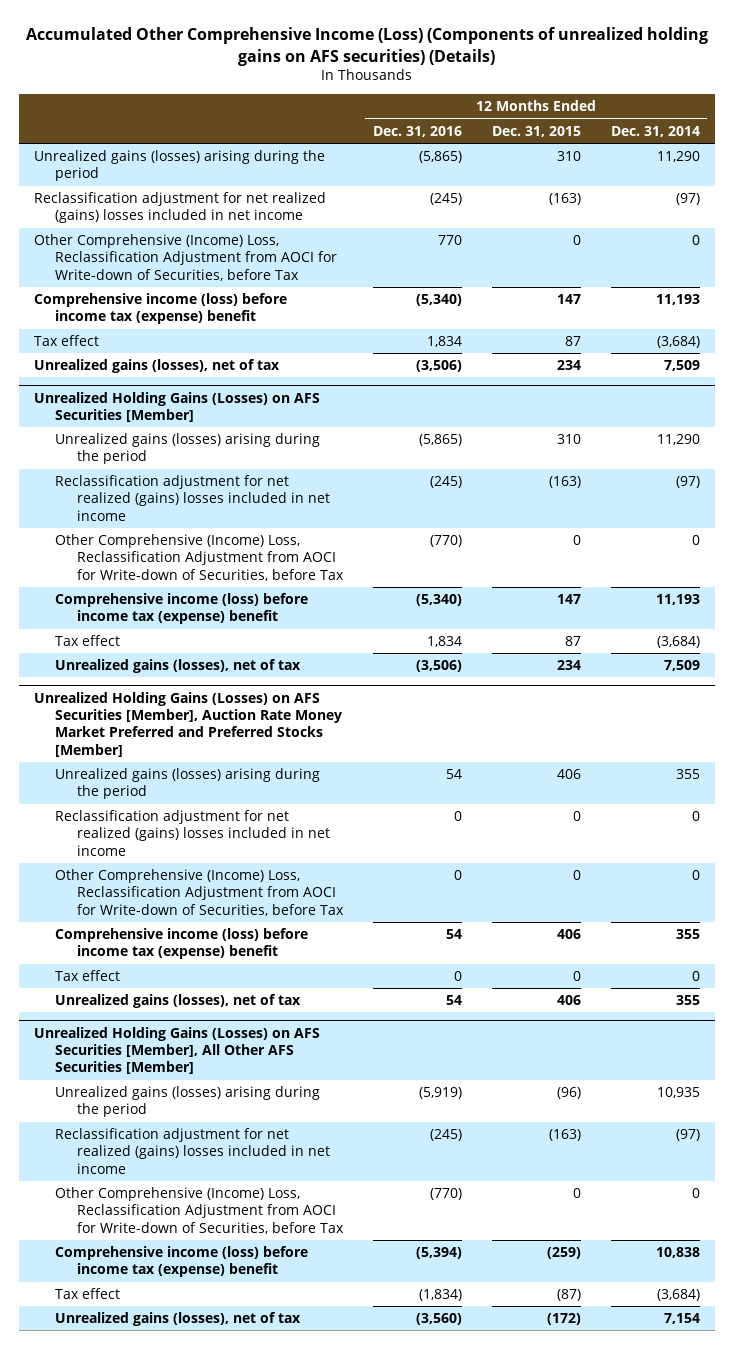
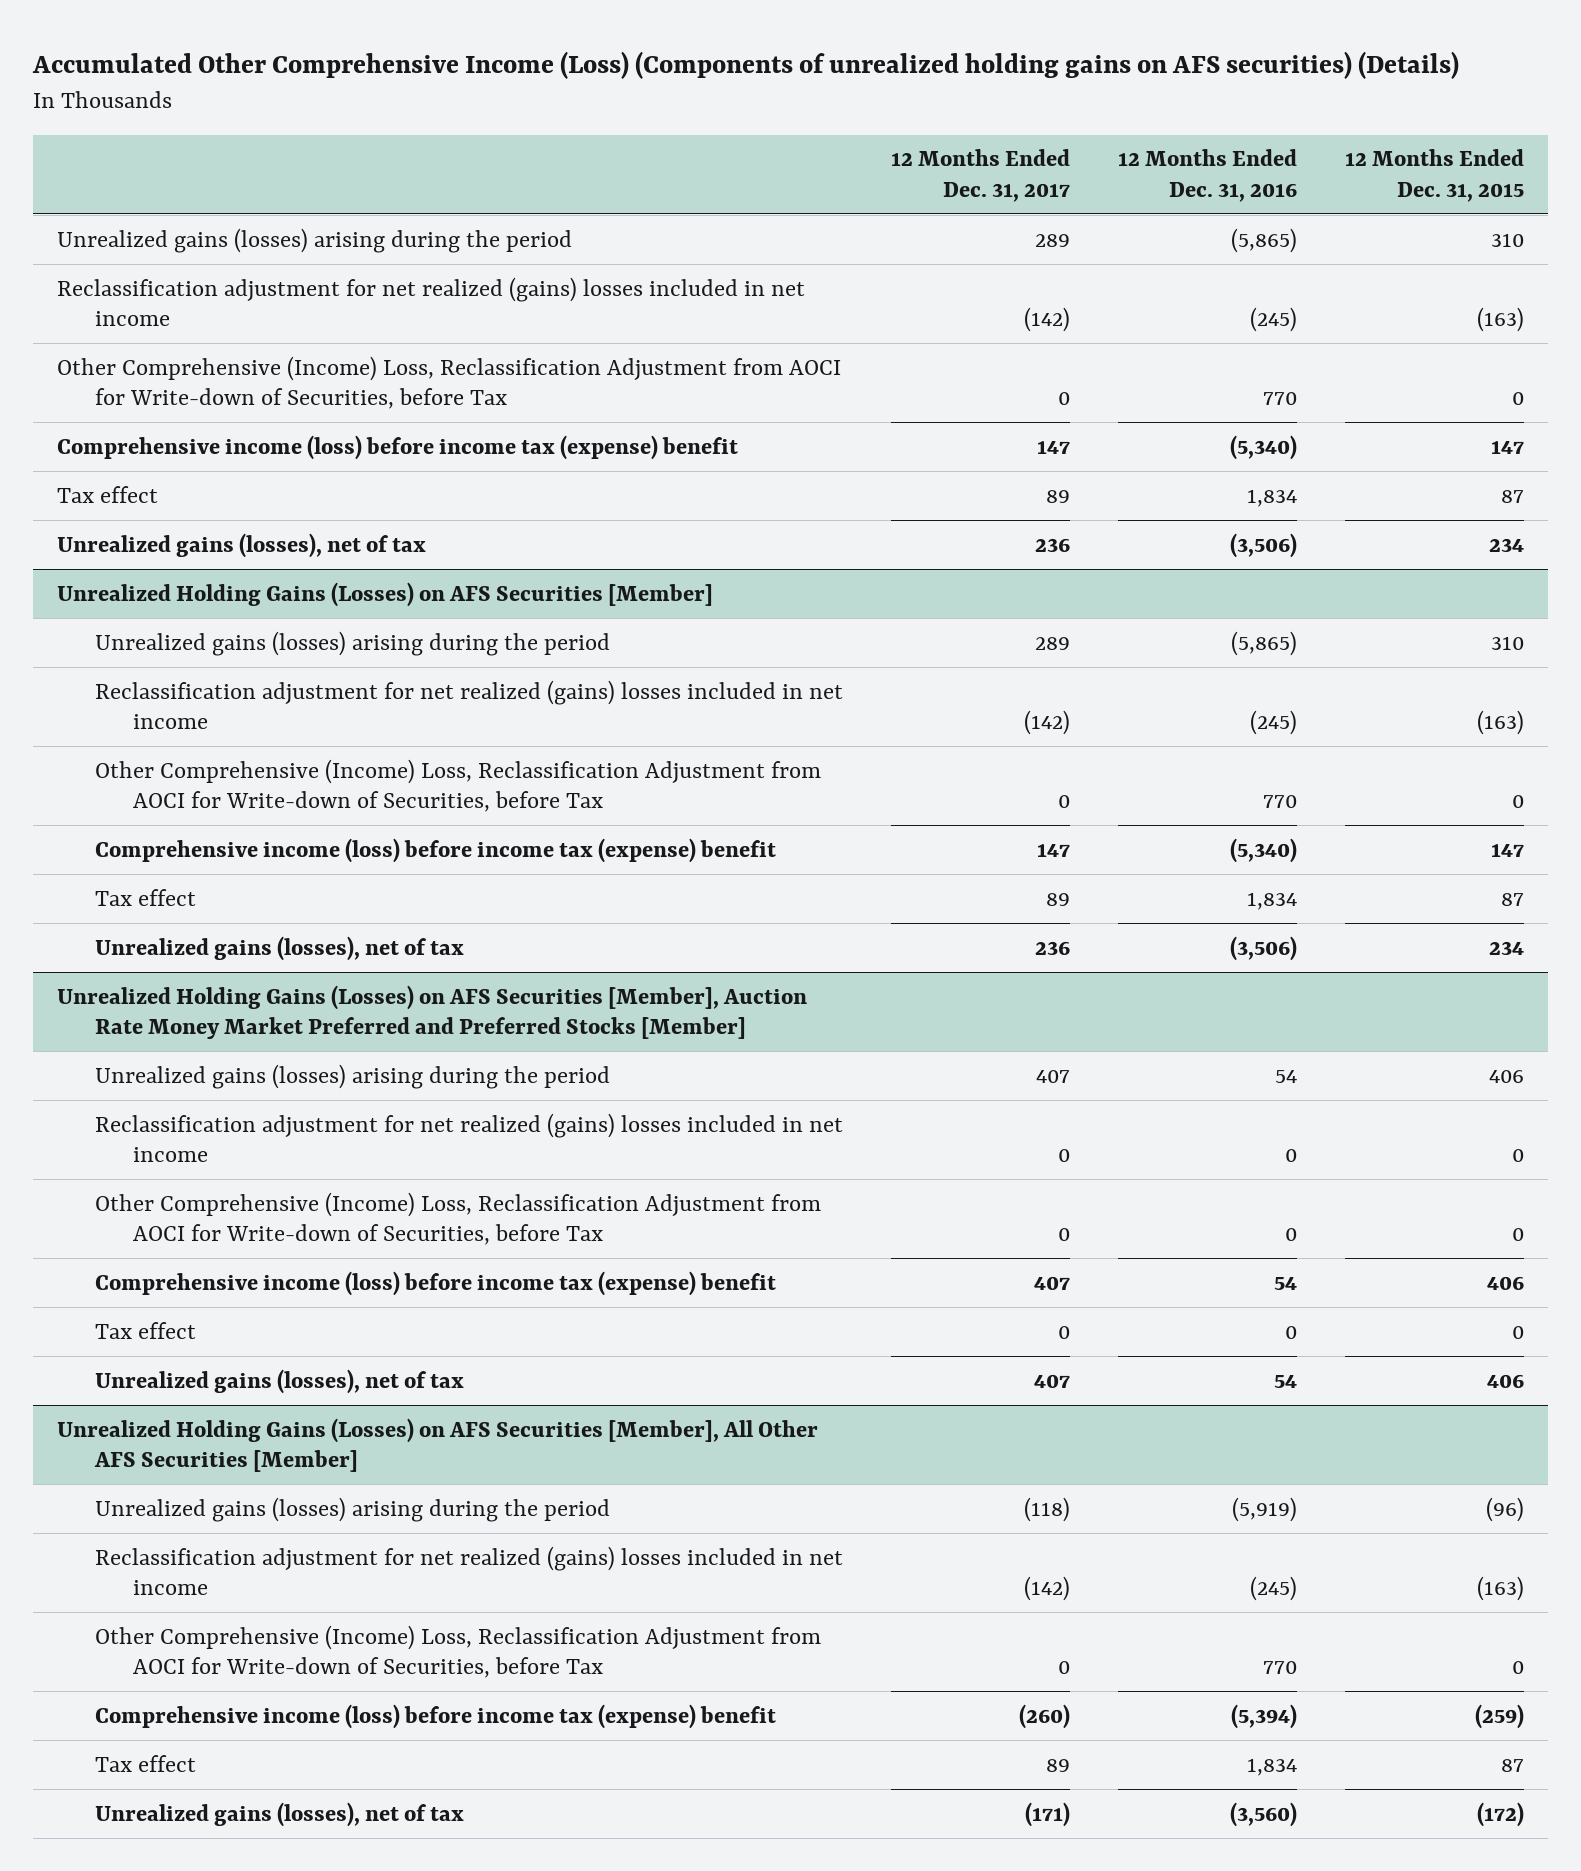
[610,125,700,137] Dec. 31, 2014 -> none
none -> [890,149,1070,202] 12 Months Ended Dec. 31, 2017
[429,535,462,548] (770) -> [1262,795,1297,809] 770
[429,1188,462,1201] (770) -> [1262,1661,1297,1675] 770
[418,1289,462,1302] (1,834) -> [1246,1757,1297,1776] 1,834
[556,1289,581,1302] (87) -> [1501,1758,1525,1772] 87

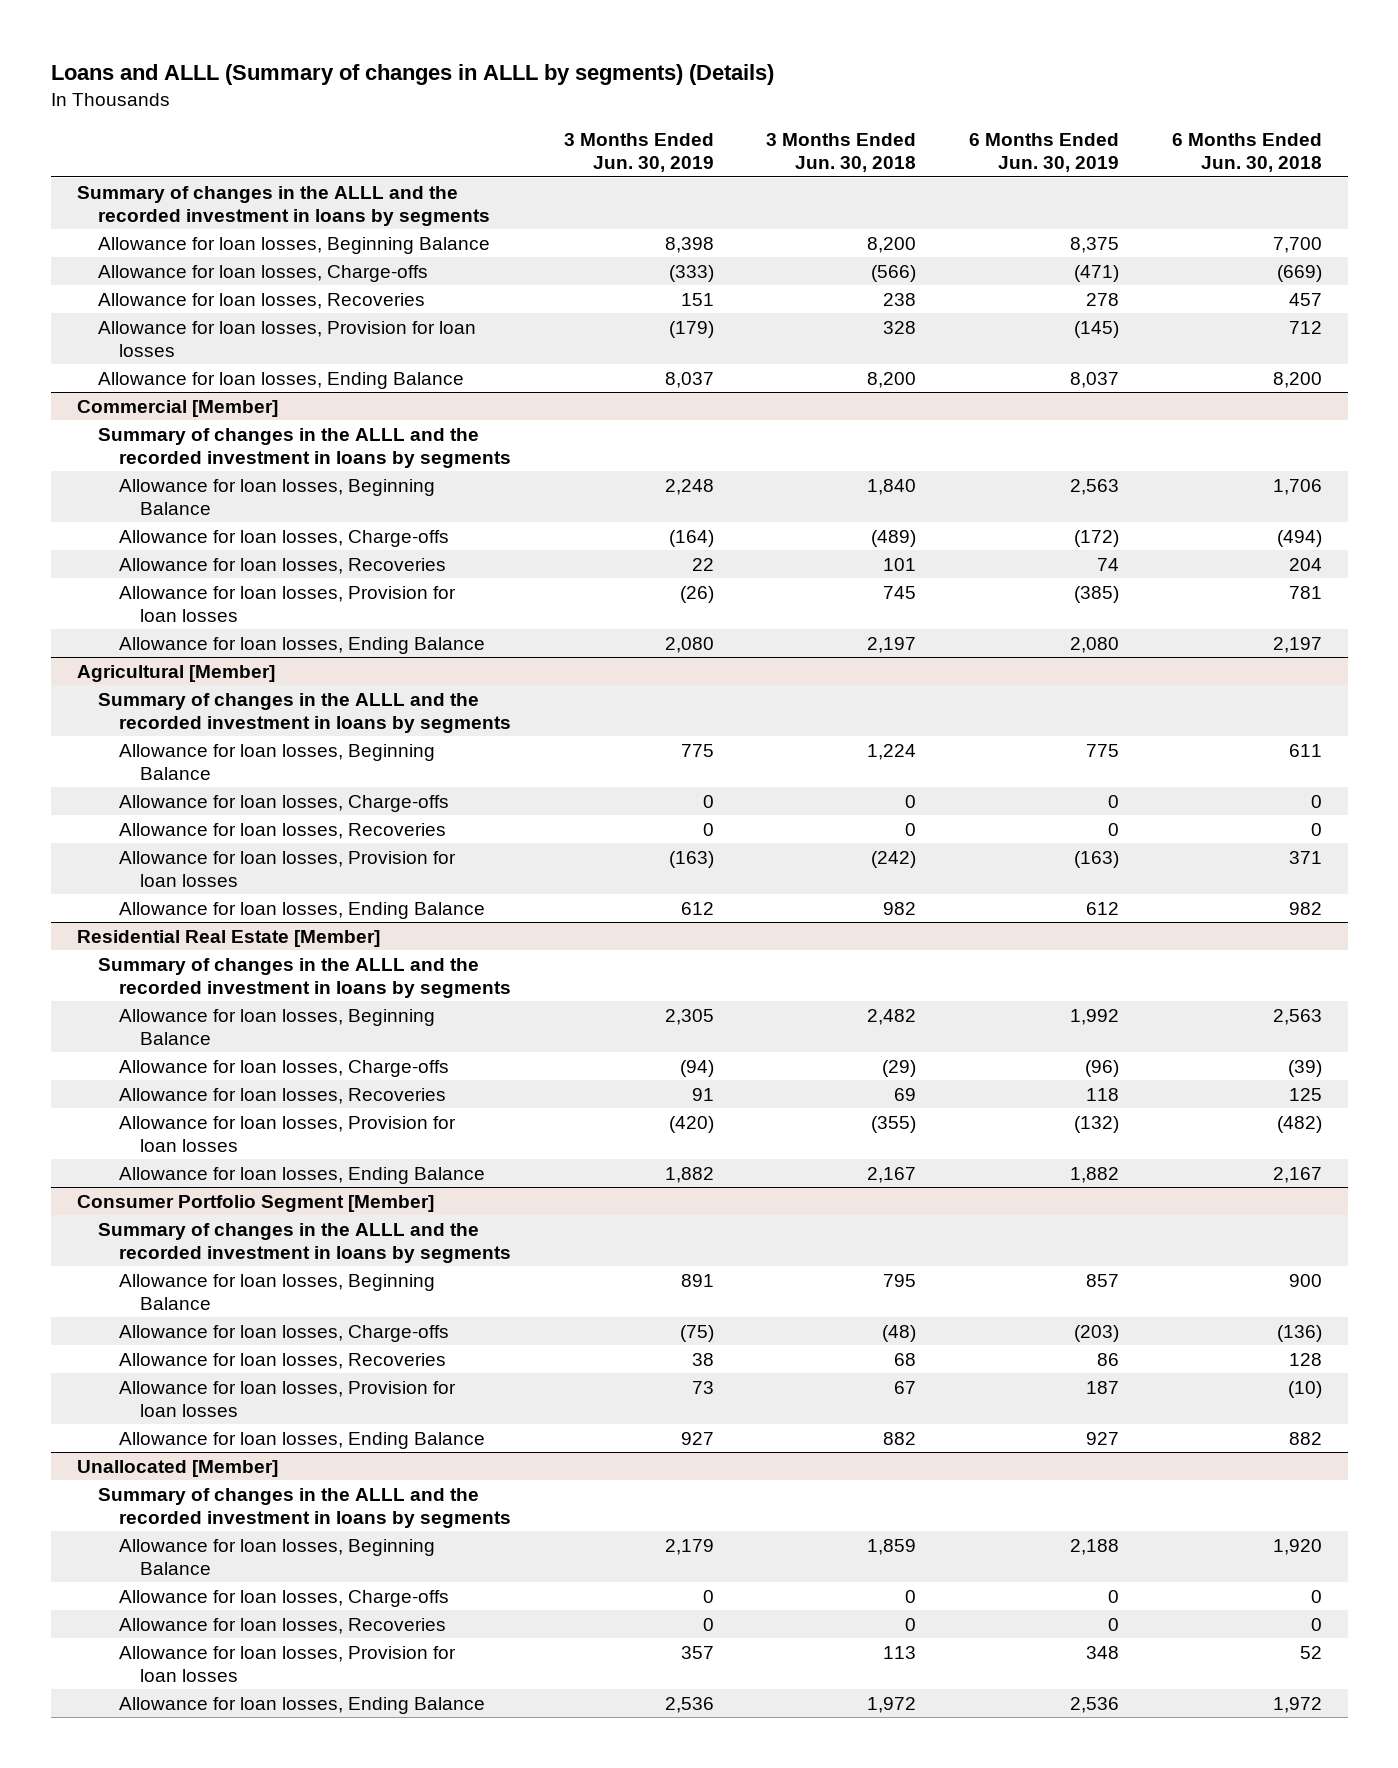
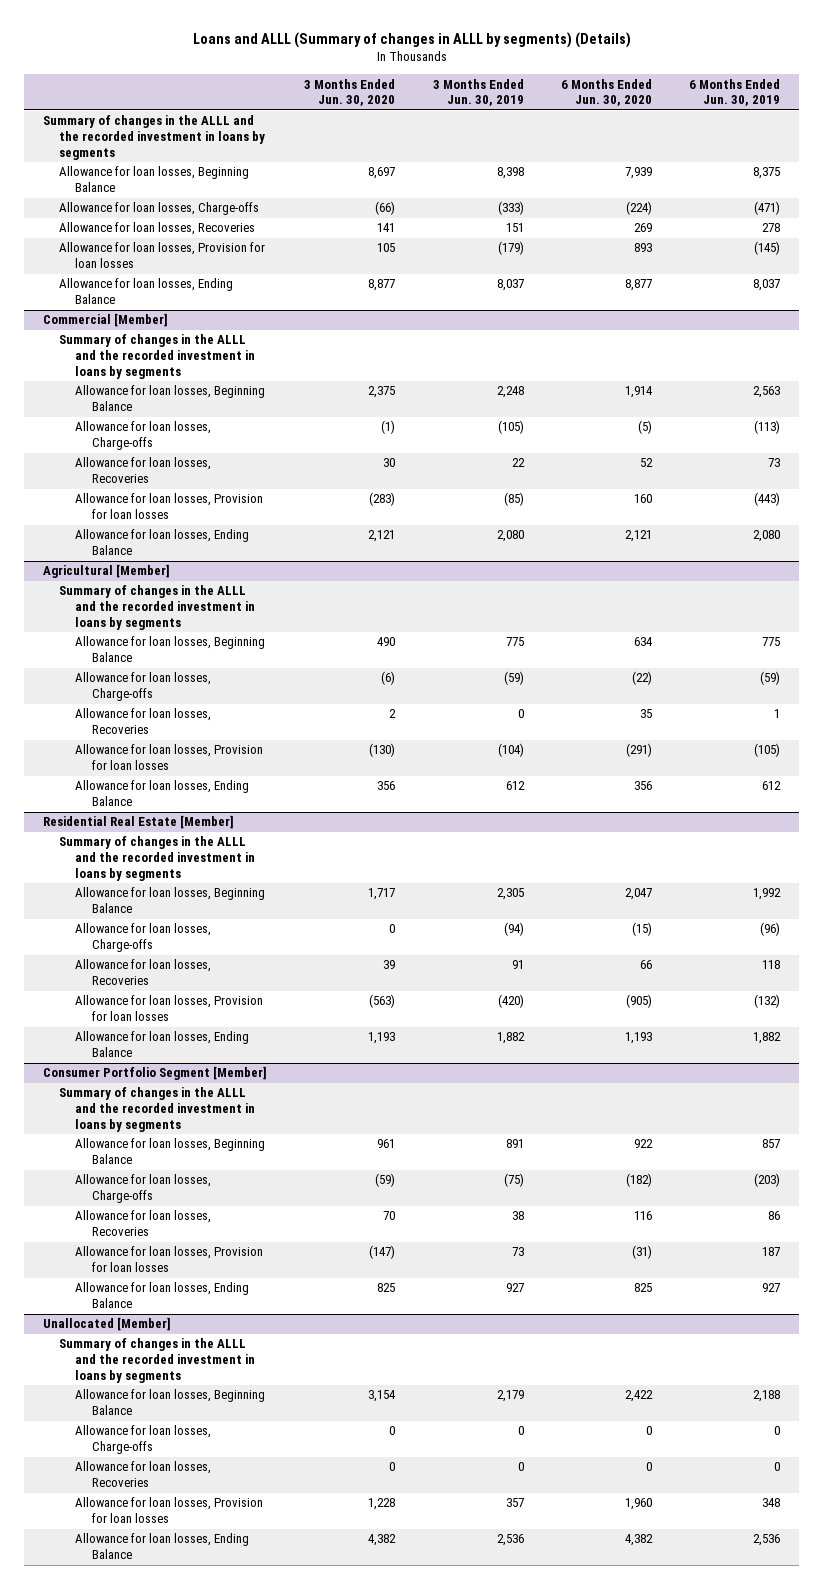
[766,133,917,173] 3 Months Ended Jun. 30, 2018 -> none
[1171,133,1322,173] 6 Months Ended Jun. 30, 2018 -> none
none -> [304,78,396,107] 3 Months Ended Jun. 30, 2020
none -> [560,78,652,107] 6 Months Ended Jun. 30, 2020
[668,529,714,547] (164) -> [497,420,524,435] (105)
[1073,529,1119,547] (172) -> [754,420,781,435] (113)
[1096,557,1119,571] 74 -> [768,458,781,468] 73
[679,585,714,603] (26) -> [503,492,524,507] (85)
[1073,585,1119,603] (385) -> [754,492,781,507] (443)
[702,794,714,808] 0 -> [503,671,524,686] (59)
[1107,794,1119,808] 0 -> [760,671,781,686] (59)
[1107,822,1119,836] 0 -> [774,709,781,719] 1
[668,850,714,868] (163) -> [497,743,524,758] (104)
[1073,850,1119,868] (163) -> [754,743,781,758] (105)

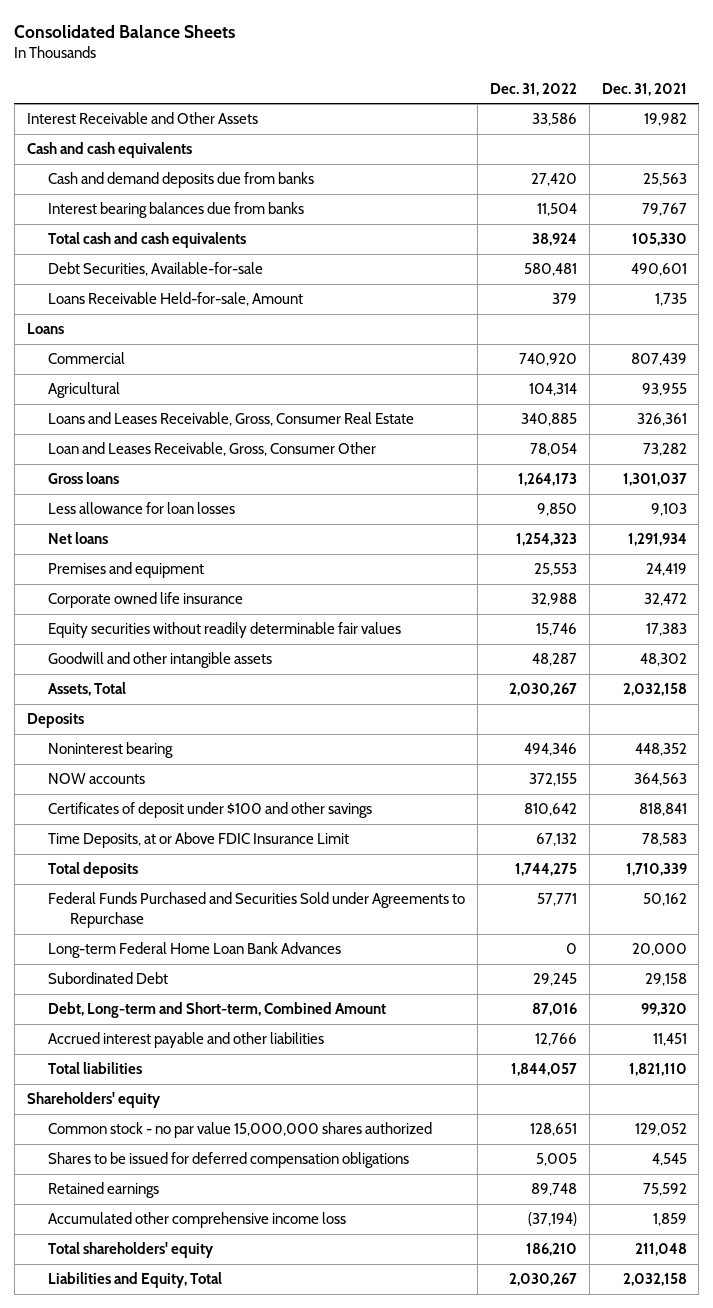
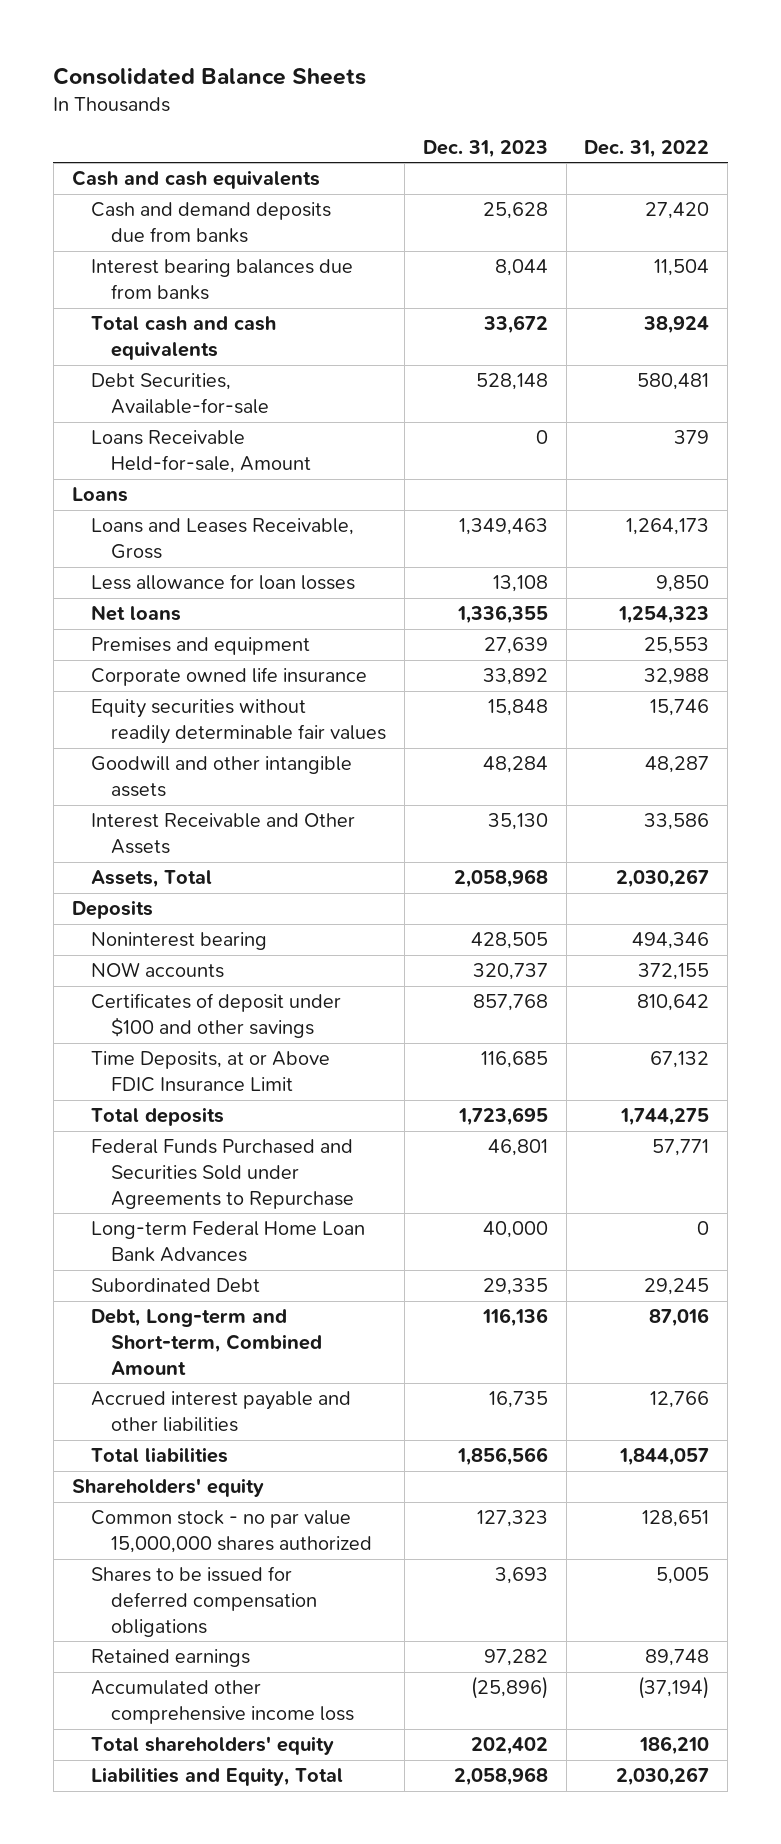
[601,82,687,96] Dec. 31, 2021 -> none
none -> [422,139,548,158] Dec. 31, 2023
[48,352,126,365] Commercial -> none
[48,382,121,399] Agricultural -> none
[48,412,415,427] Loans and Leases Receivable, Gross, Consumer Real Estate -> none
[48,442,377,457] Loan and Leases Receivable, Gross, Consumer Other -> none
[48,472,120,485] Gross loans -> [91,518,355,560] Loans and Leases Receivable, Gross
[26,112,258,125] Interest Receivable and Other Assets -> [91,813,356,855] Interest Receivable and Other Assets

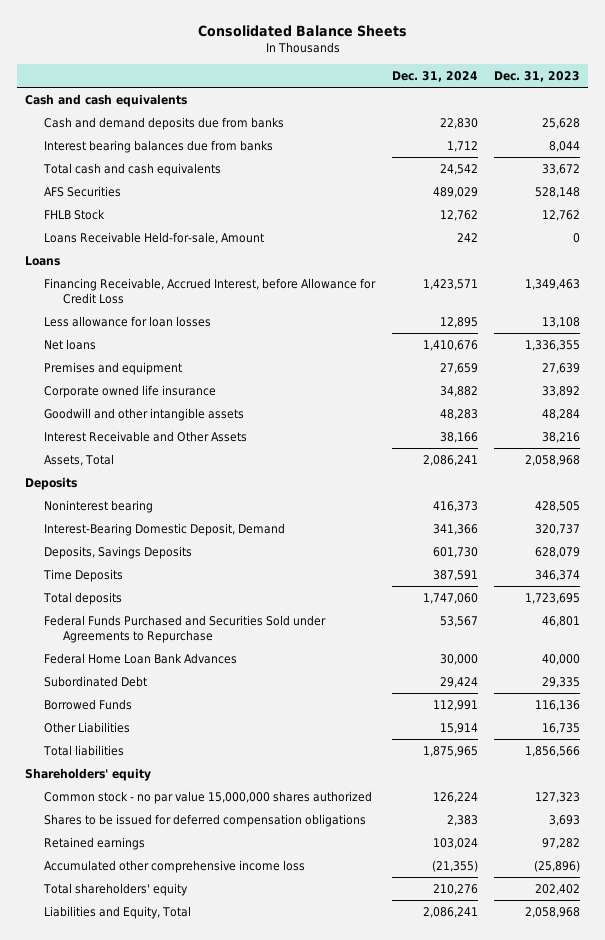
[584,139,710,158] Dec. 31, 2022 -> none
none -> [391,71,478,83] Dec. 31, 2024
[91,373,269,415] Debt Securities, Available-for-sale -> [44,186,122,198] AFS Securities
none -> [44,209,106,221] FHLB Stock
[91,518,355,560] Loans and Leases Receivable, Gross -> [44,278,377,305] Financing Receivable, Accrued Interest, before Allowance for Credit Loss
[91,699,386,745] Equity securities without readily determinable fair values -> none
[487,813,548,831] 35,130 -> [541,432,580,444] 38,216
[91,993,342,1039] Certificates of deposit under $100 and other savings -> none
[91,1051,331,1093] Time Deposits, at or Above FDIC Insurance Limit -> none
[91,962,225,979] NOW accounts -> [44,523,286,537] Interest-Bearing Domestic Deposit, Demand
none -> [44,546,193,560] Deposits, Savings Deposits
none -> [43,569,124,583] Time Deposits
[91,1221,366,1263] Long-term Federal Home Loan Bank Advances -> [44,653,238,665] Federal Home Loan Bank Advances
[91,1309,322,1375] Debt, Long-term and Short-term, Combined Amount -> [44,699,133,711] Borrowed Funds
[91,1391,352,1433] Accrued interest payable and other liabilities -> [44,722,131,734] Other Liabilities

